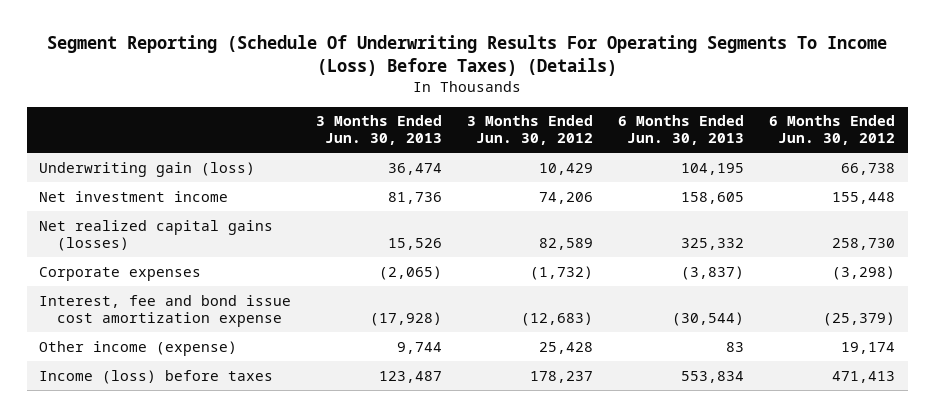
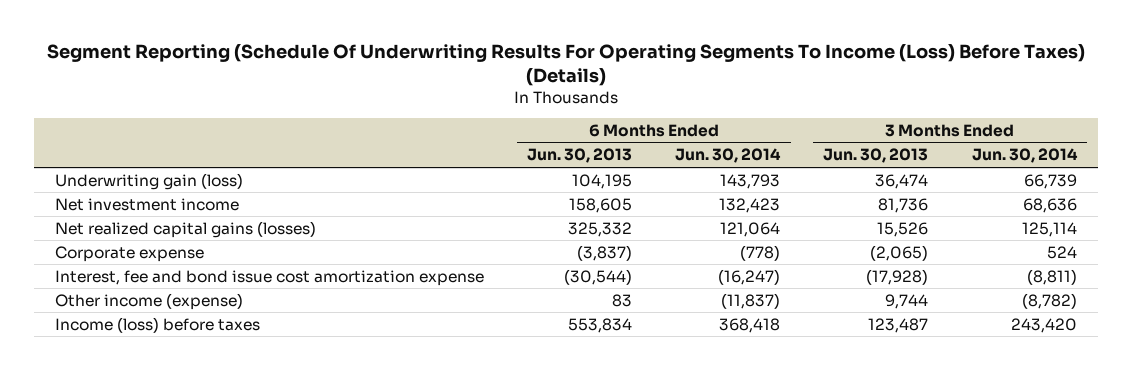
[467,115,594,146] 3 Months Ended Jun. 30, 2012 -> none
[769,115,896,146] 6 Months Ended Jun. 30, 2012 -> none
none -> [675,148,782,164] Jun. 30, 2014
none -> [971,148,1078,164] Jun. 30, 2014
[39,266,202,281] Corporate expenses -> [55,245,205,262] Corporate expense

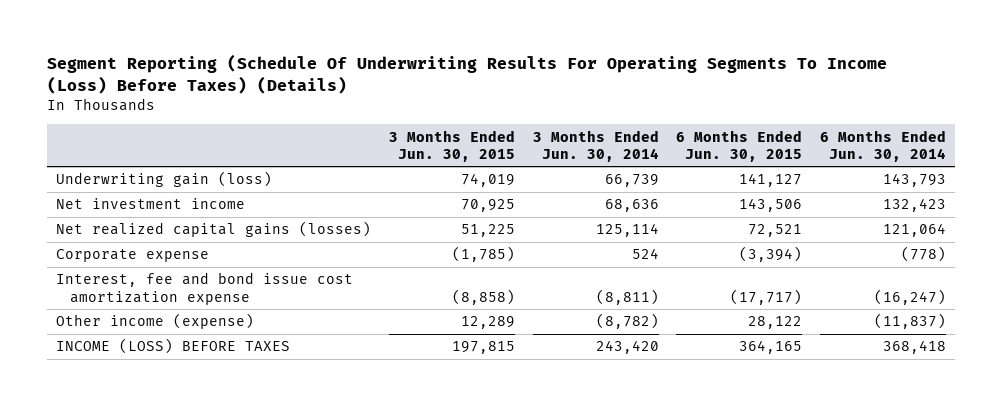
[527,148,633,164] Jun. 30, 2013 -> none
[823,148,929,164] Jun. 30, 2013 -> none
none -> [388,129,515,162] 3 Months Ended Jun. 30, 2015
none -> [676,129,803,162] 6 Months Ended Jun. 30, 2015
[55,316,261,333] Income (loss) before taxes -> [56,338,291,355] INCOME (LOSS) BEFORE TAXES

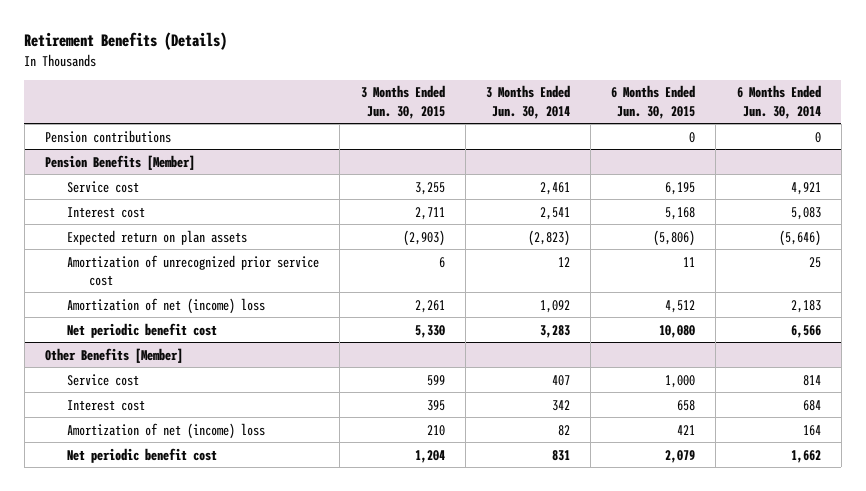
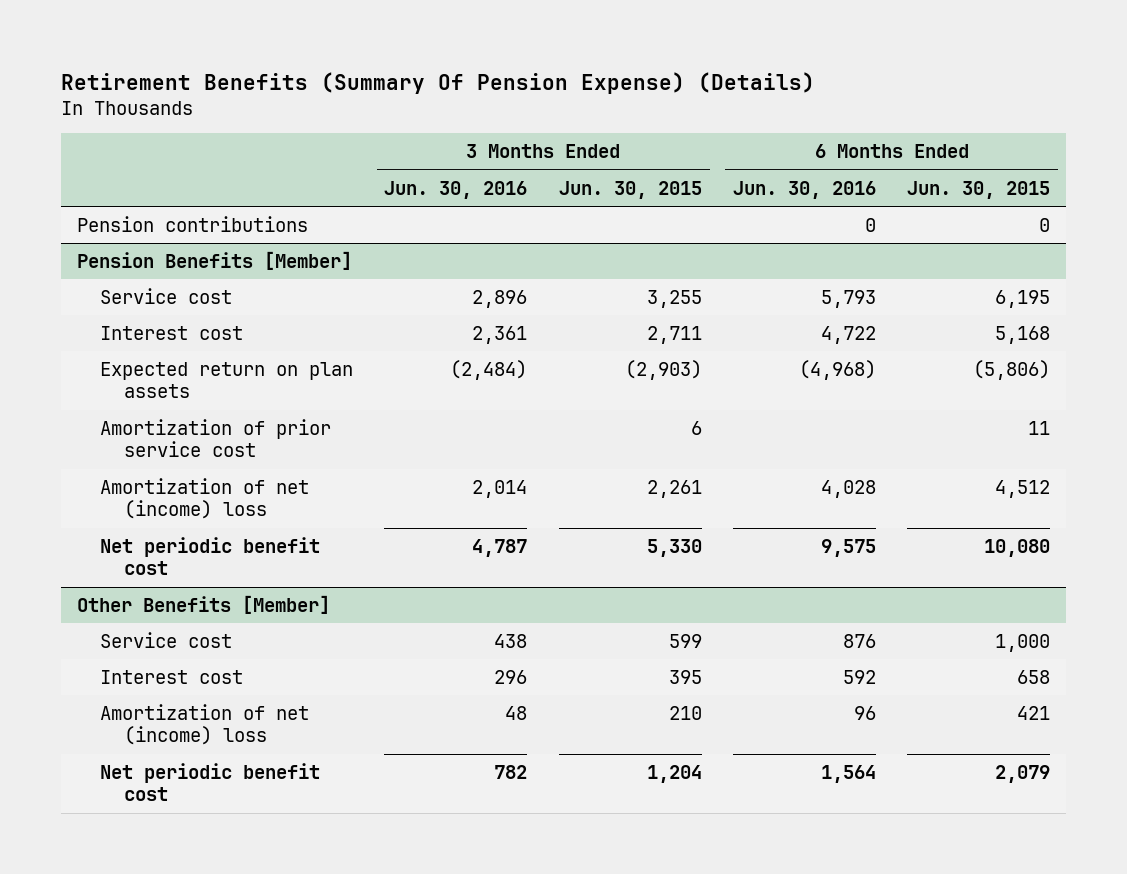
[24,32,228,51] Retirement Benefits (Details) -> [61,71,816,94] Retirement Benefits (Summary Of Pension Expense) (Details)
[485,85,570,119] 3 Months Ended Jun. 30, 2014 -> none
[736,85,821,119] 6 Months Ended Jun. 30, 2014 -> none
none -> [384,180,528,199] Jun. 30, 2016
none -> [733,180,877,199] Jun. 30, 2016
[67,254,320,286] Amortization of unrecognized prior service cost -> [100,418,332,458] Amortization of prior service cost

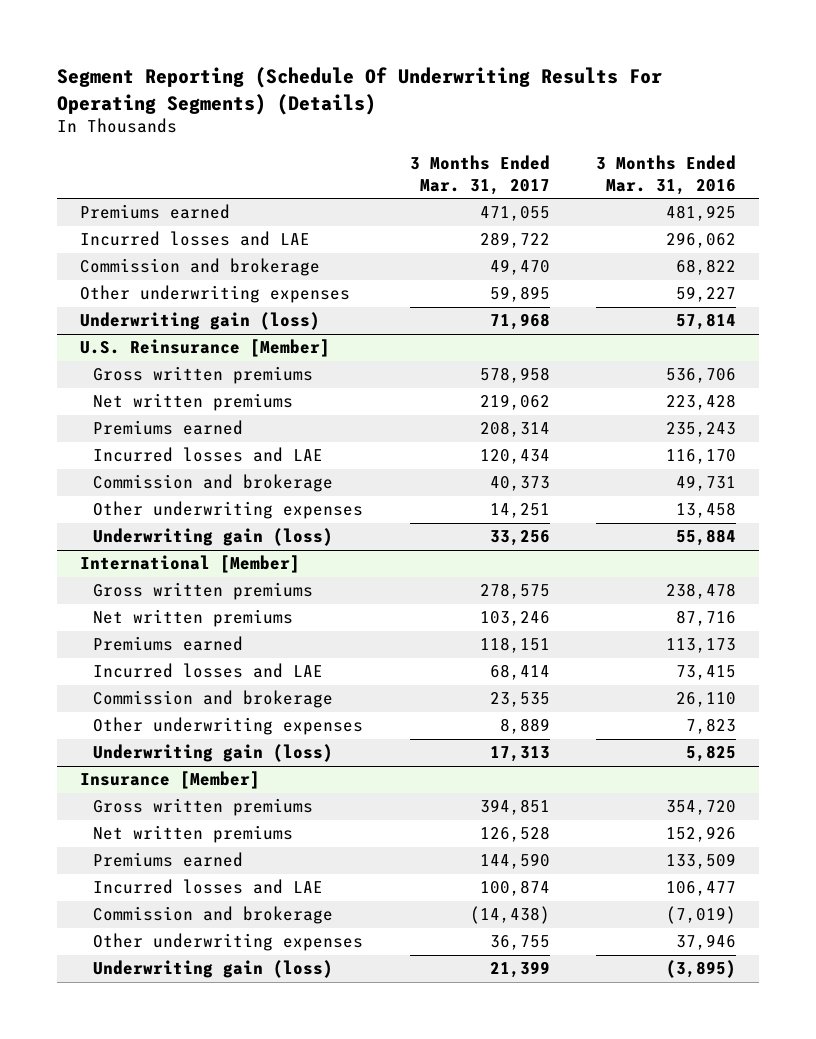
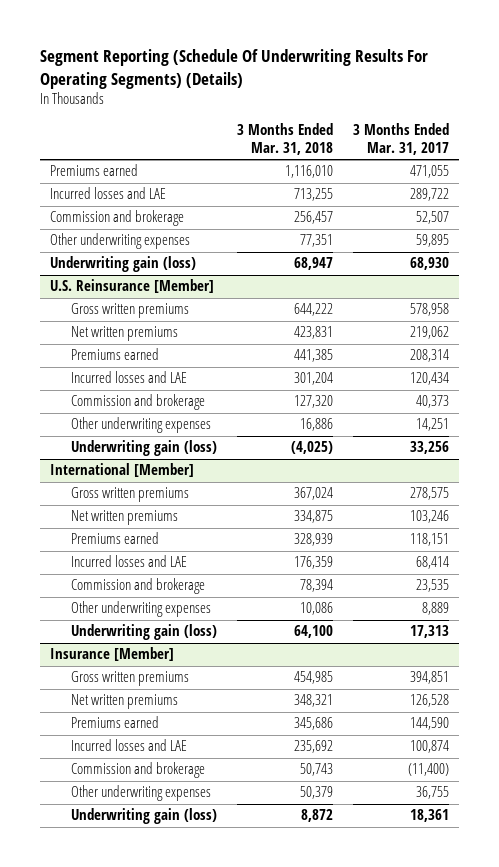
[595,154,736,195] 3 Months Ended Mar. 31, 2016 -> none
none -> [236,122,333,156] 3 Months Ended Mar. 31, 2018
[489,259,550,276] 49,470 -> [415,211,449,225] 52,507
[489,313,550,331] 71,968 -> [409,257,449,271] 68,930
[469,906,550,925] (14,438) -> [407,763,449,777] (11,400)
[489,961,550,979] 21,399 -> [409,809,449,823] 18,361

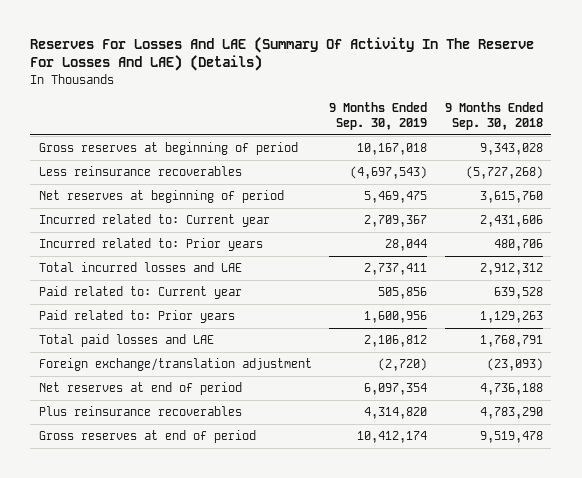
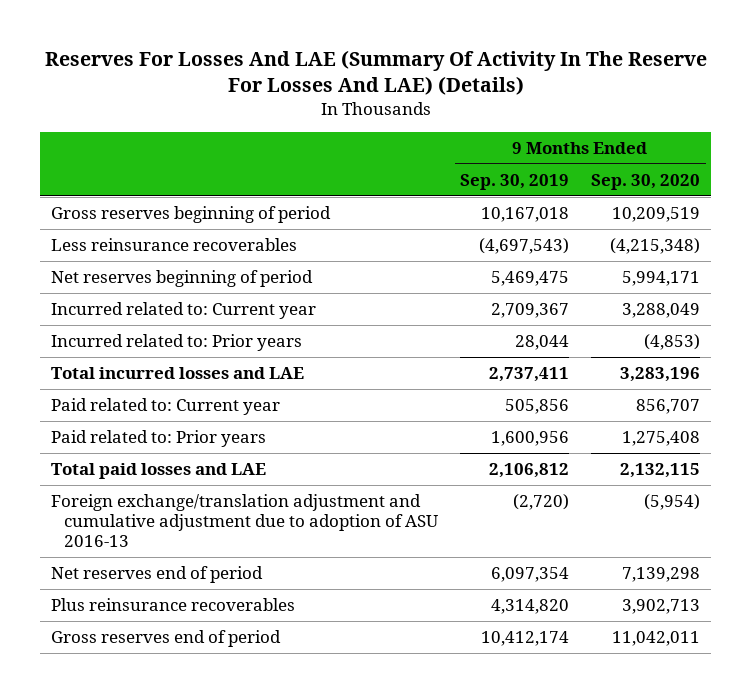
[444,101,543,130] 9 Months Ended Sep. 30, 2018 -> none
none -> [591,173,701,190] Sep. 30, 2020
[38,142,298,156] Gross reserves at beginning of period -> [51,206,332,224] Gross reserves beginning of period
[38,190,284,204] Net reserves at beginning of period -> [51,270,314,288] Net reserves beginning of period
[38,358,312,372] Foreign exchange/translation adjustment -> [51,494,439,548] Foreign exchange/translation adjustment and cumulative adjustment due to adoption of ASU 2016-13
[38,382,242,396] Net reserves at end of period -> [51,566,264,584] Net reserves end of period
[38,430,256,444] Gross reserves at end of period -> [51,630,282,648] Gross reserves end of period

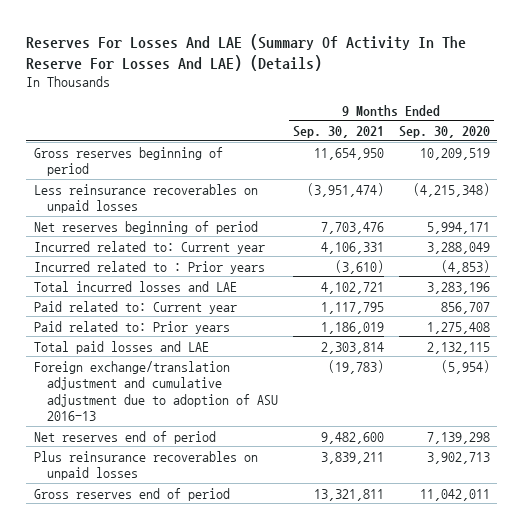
[460,173,570,190] Sep. 30, 2019 -> none
none -> [292,125,384,138] Sep. 30, 2021
[51,238,298,252] Less reinsurance recoverables -> [33,183,258,214] Less reinsurance recoverables on unpaid losses
[51,334,303,352] Incurred related to: Prior years -> [33,260,265,274] Incurred related to : Prior years
[51,598,296,612] Plus reinsurance recoverables -> [33,450,258,481] Plus reinsurance recoverables on unpaid losses

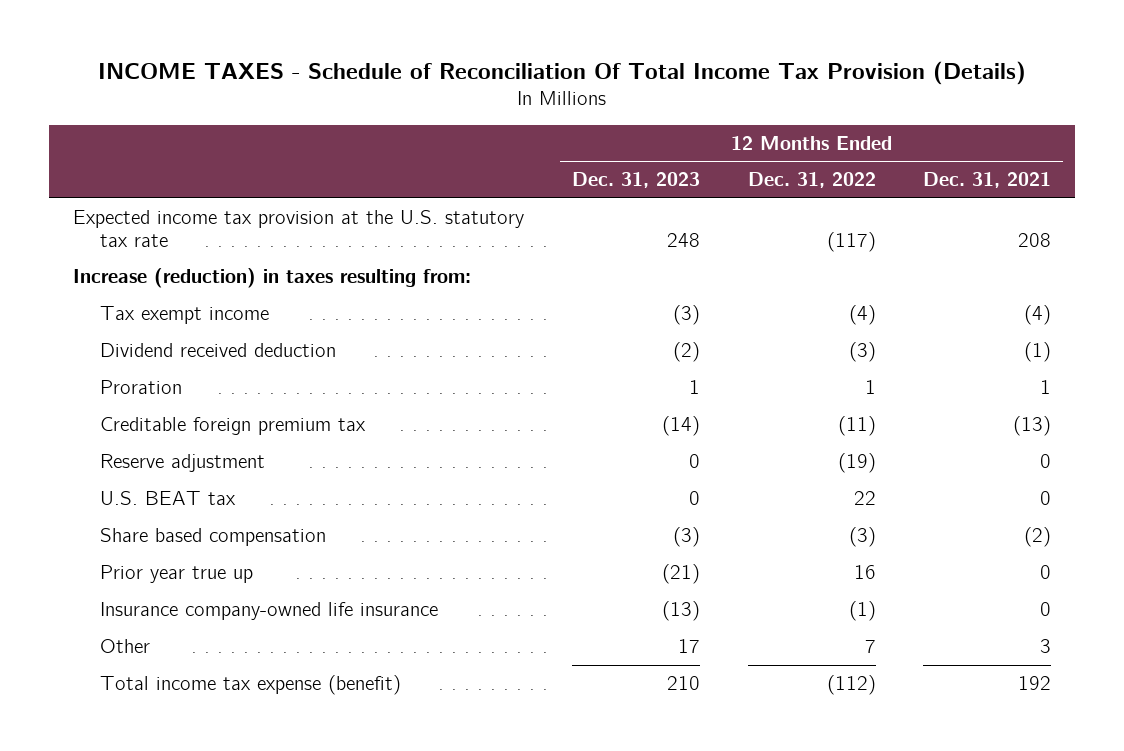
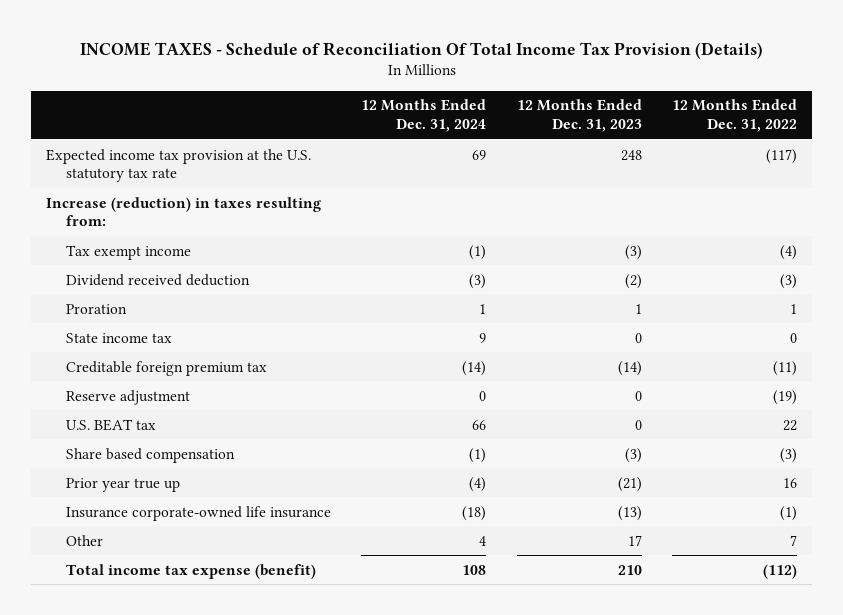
[923,172,1052,189] Dec. 31, 2021 -> none
none -> [361,99,487,132] 12 Months Ended Dec. 31, 2024
none -> [66,332,173,343] State income tax
[99,601,438,620] Insurance company-owned life insurance -> [66,505,332,521] Insurance corporate-owned life insurance

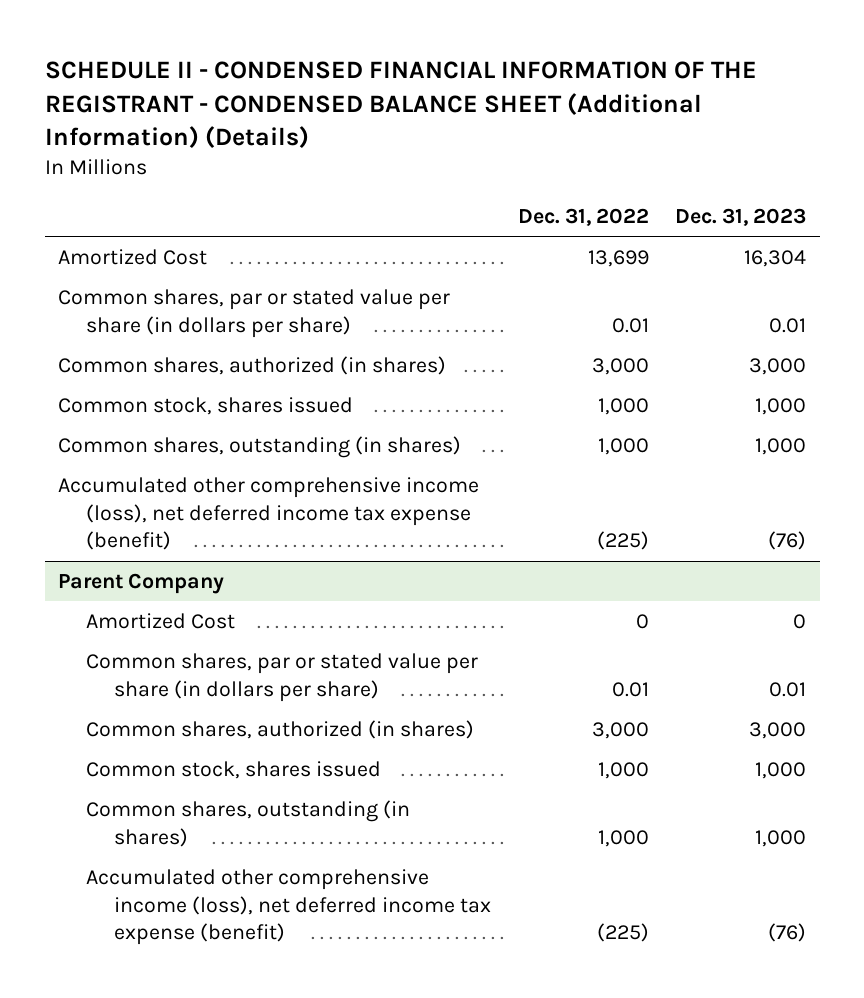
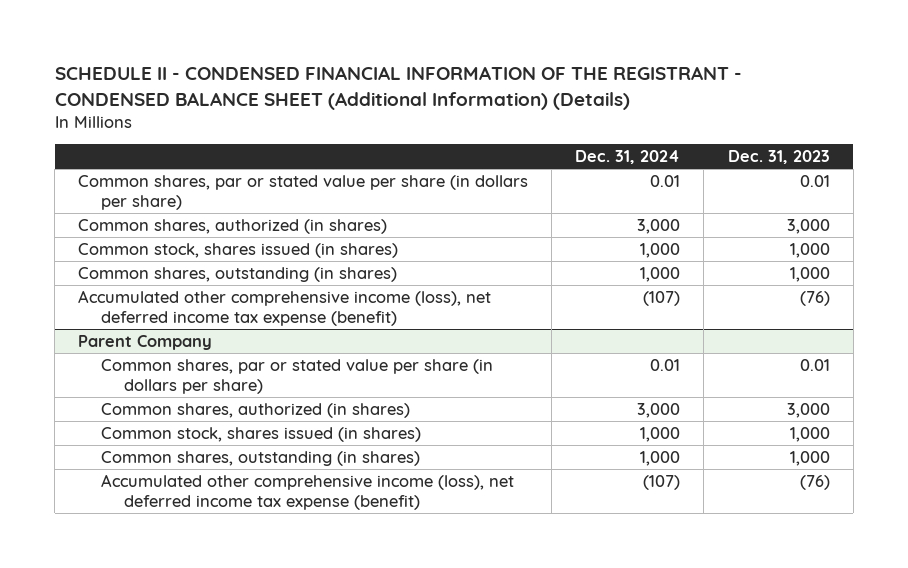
[517,207,649,226] Dec. 31, 2022 -> none
none -> [575,149,681,164] Dec. 31, 2024
[57,249,207,266] Amortized Cost -> none
[57,397,353,416] Common stock, shares issued -> [78,242,399,258] Common stock, shares issued (in shares)
[85,613,235,630] Amortized Cost -> none
[85,761,381,780] Common stock, shares issued -> [100,426,421,442] Common stock, shares issued (in shares)

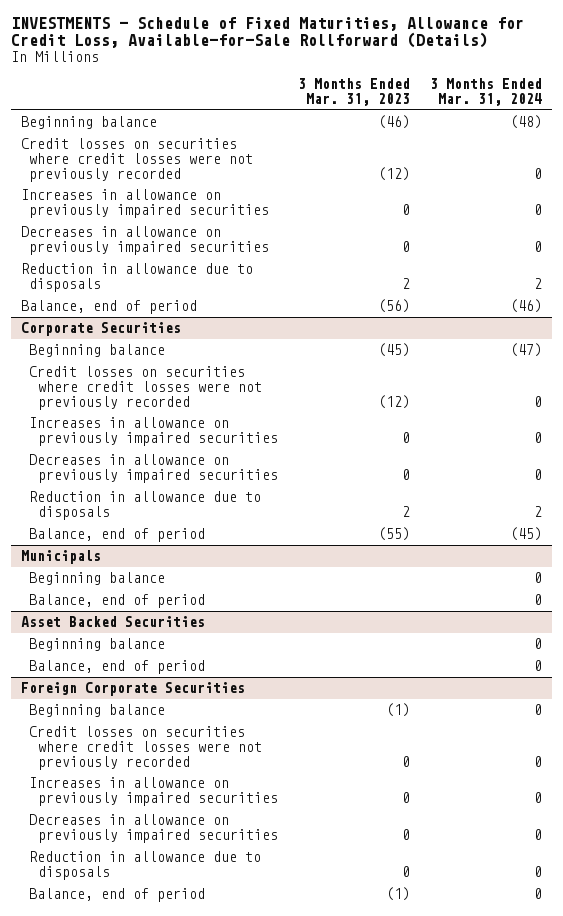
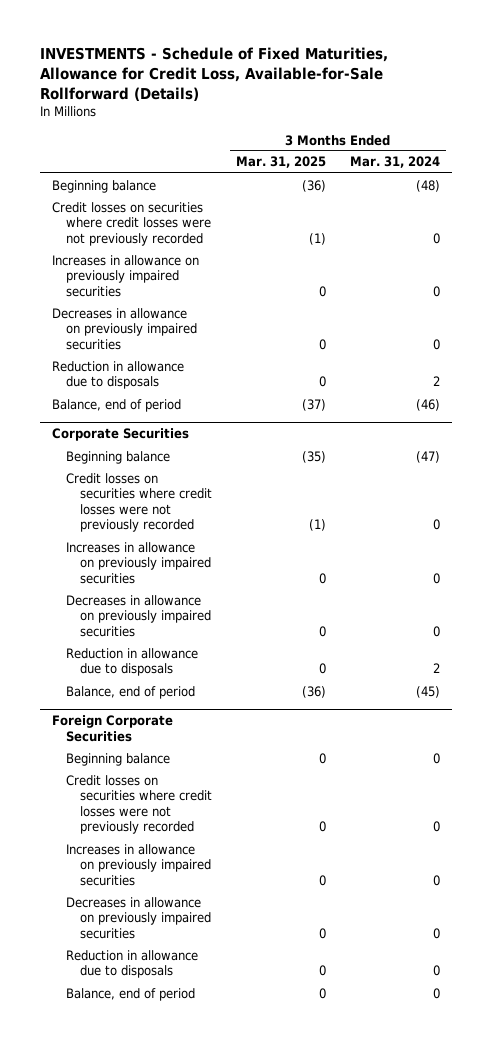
[297,78,410,106] 3 Months Ended Mar. 31, 2023 -> none
none -> [235,156,326,169] Mar. 31, 2025
[20,550,101,565] Municipals -> none
[29,572,166,586] Beginning balance -> none
[29,594,206,609] Balance, end of period -> none
[20,616,205,628] Asset Backed Securities -> none
[29,638,166,652] Beginning balance -> none
[29,660,206,675] Balance, end of period -> none

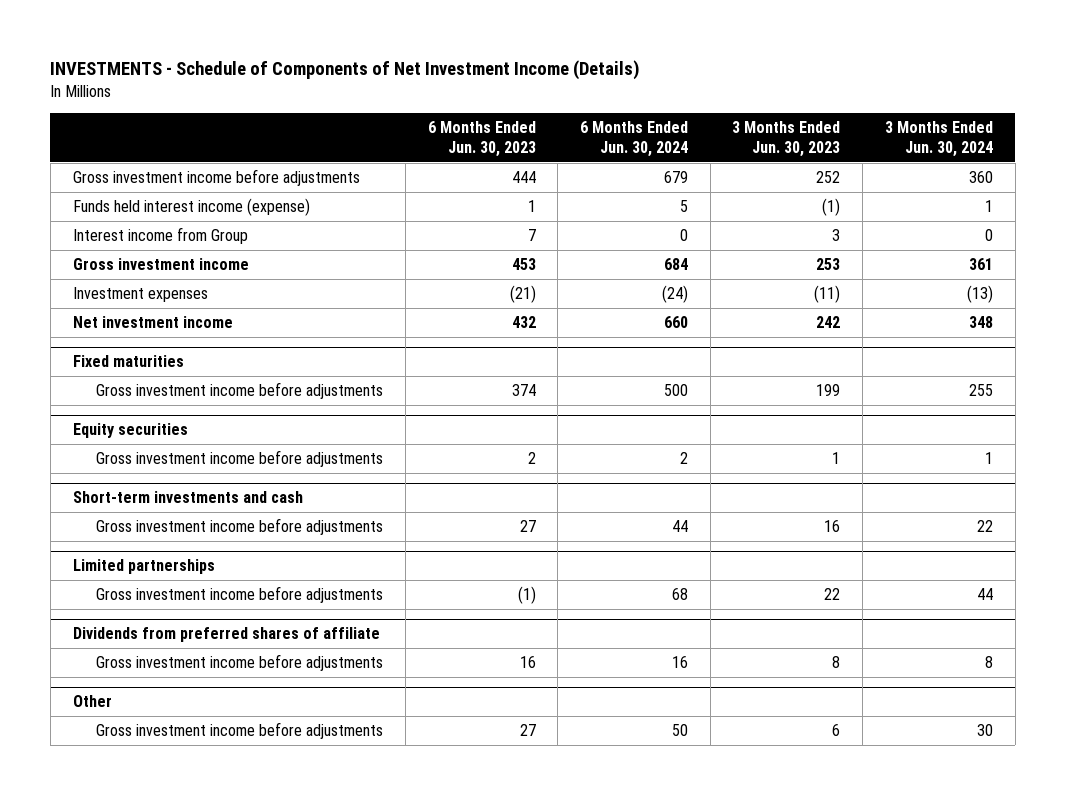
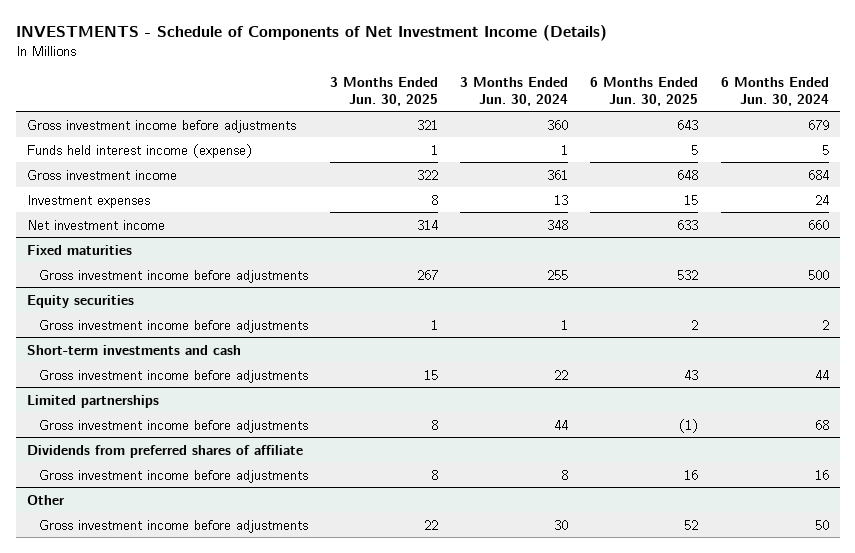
[427,120,536,158] 6 Months Ended Jun. 30, 2023 -> none
[732,120,841,158] 3 Months Ended Jun. 30, 2023 -> none
none -> [329,77,438,106] 3 Months Ended Jun. 30, 2025
none -> [590,77,699,106] 6 Months Ended Jun. 30, 2025
[72,226,248,244] Interest income from Group -> none
[661,284,688,303] (24) -> [814,194,829,205] 24
[966,284,993,303] (13) -> [554,194,569,205] 13

